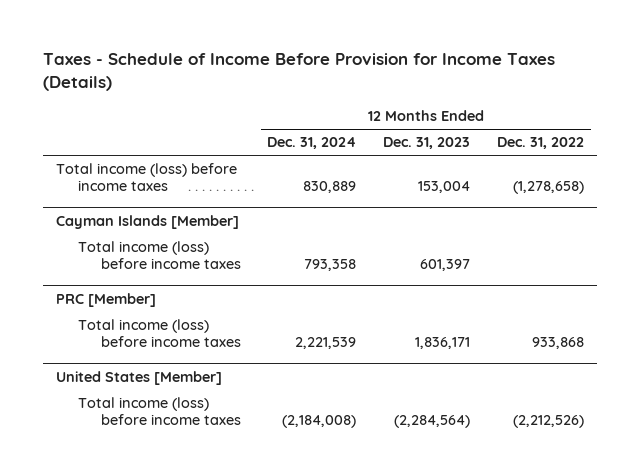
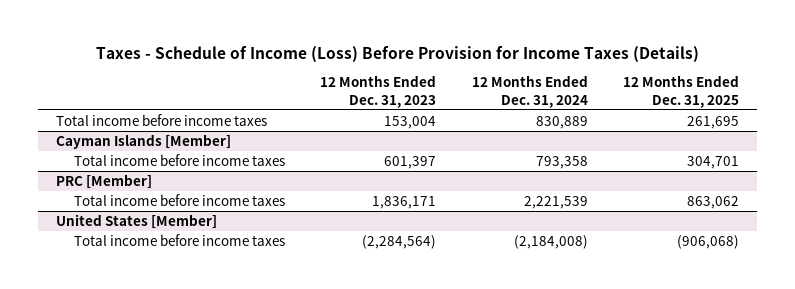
[42,53,555,92] Taxes - Schedule of Income Before Provision for Income Taxes (Details) -> [95,45,699,63] Taxes - Schedule of Income (Loss) Before Provision for Income Taxes (Details)
[496,137,584,150] Dec. 31, 2022 -> none
none -> [623,75,740,108] 12 Months Ended Dec. 31, 2025
[56,163,238,192] Total income (loss) before income taxes -> [56,114,268,127] Total income before income taxes
[78,241,241,270] Total income (loss) before income taxes -> [74,154,286,167] Total income before income taxes
[78,319,241,348] Total income (loss) before income taxes -> [74,194,286,207] Total income before income taxes
[78,397,241,426] Total income (loss) before income taxes -> [74,234,286,247] Total income before income taxes

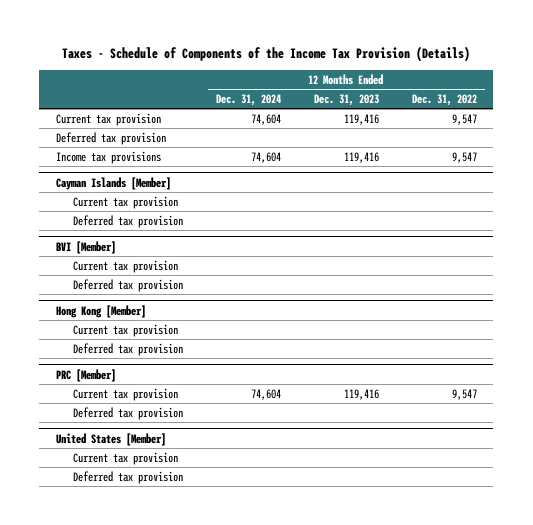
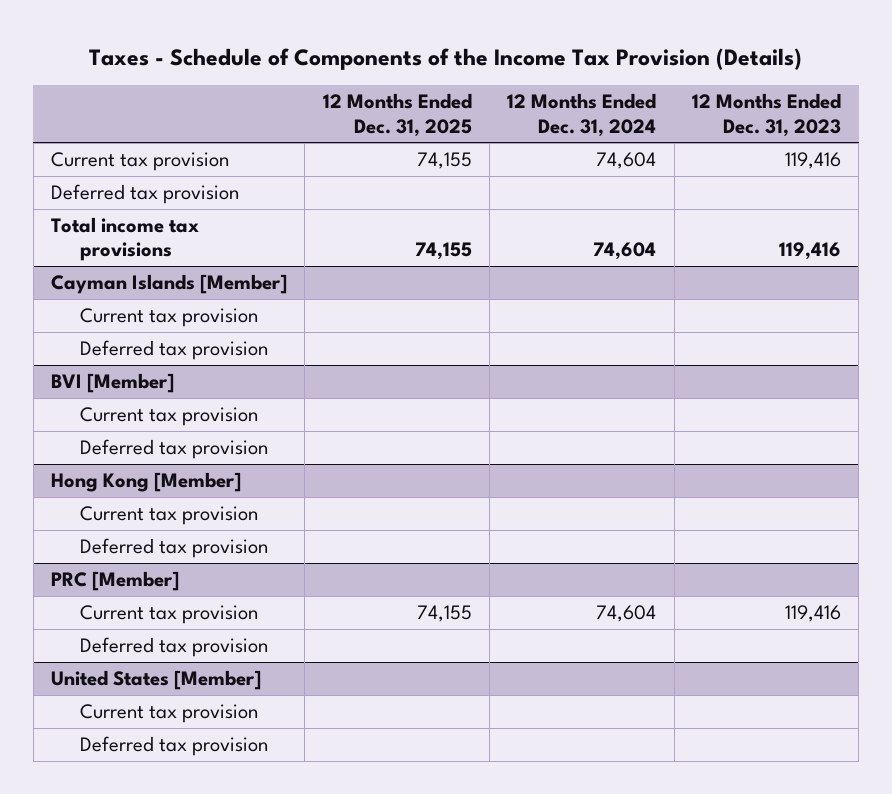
[411,93,477,106] Dec. 31, 2022 -> none
none -> [322,93,472,137] 12 Months Ended Dec. 31, 2025
[55,150,161,164] Income tax provisions -> [51,217,200,262] Total income tax provisions

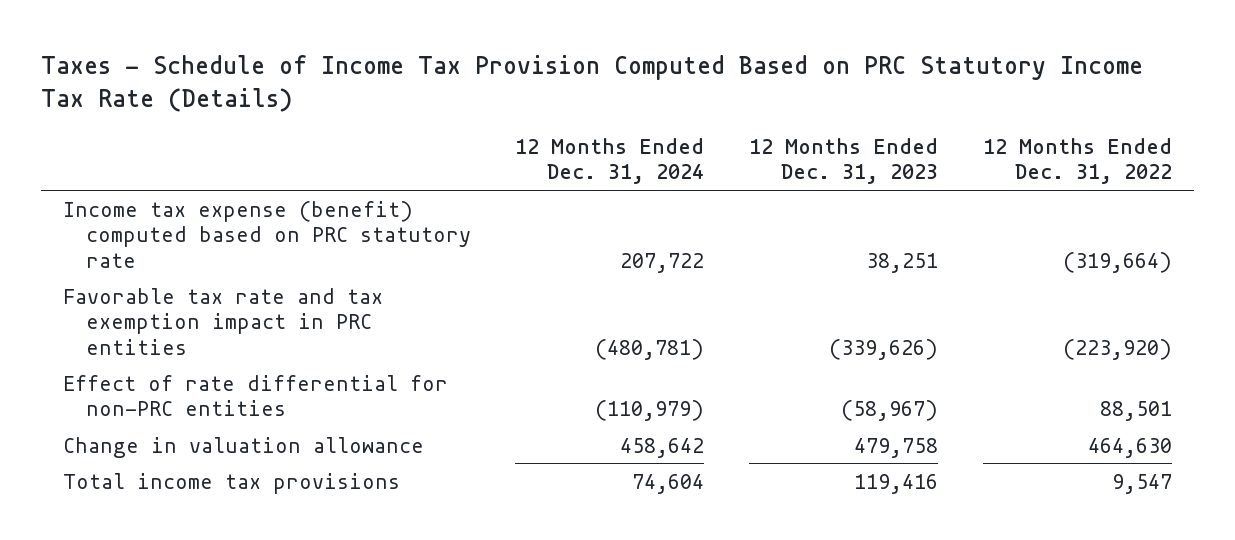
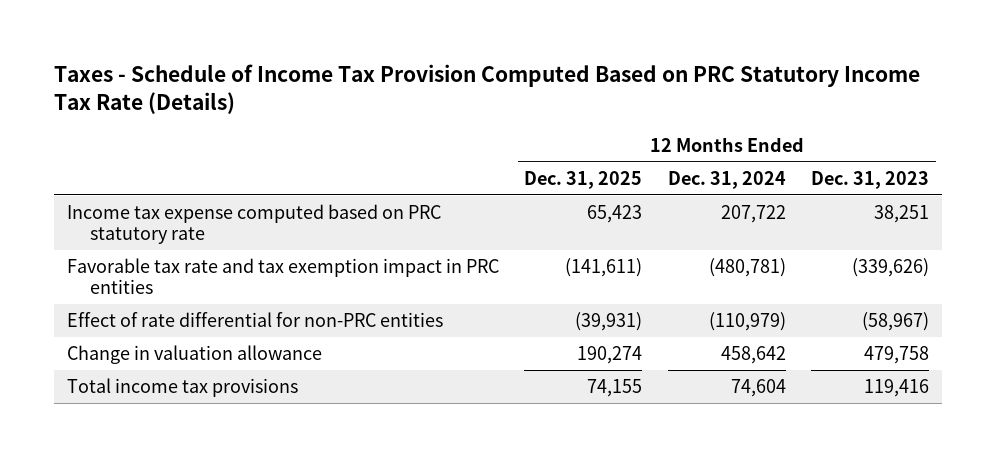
[982,137,1172,185] 12 Months Ended Dec. 31, 2022 -> none
none -> [524,170,643,189] Dec. 31, 2025
[62,200,471,268] Income tax expense (benefit) computed based on PRC statutory rate -> [66,204,441,245] Income tax expense computed based on PRC statutory rate

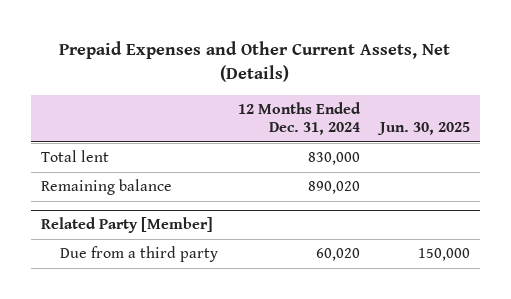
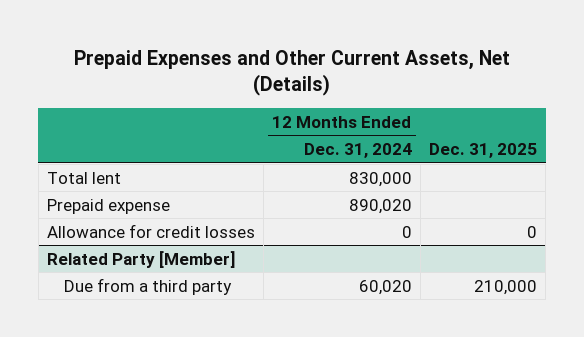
[376,122,470,136] Jun. 30, 2025 -> none
none -> [429,143,538,159] Dec. 31, 2025
[41,179,173,196] Remaining balance -> [47,198,171,214] Prepaid expense
none -> [47,223,256,238] Allowance for credit losses

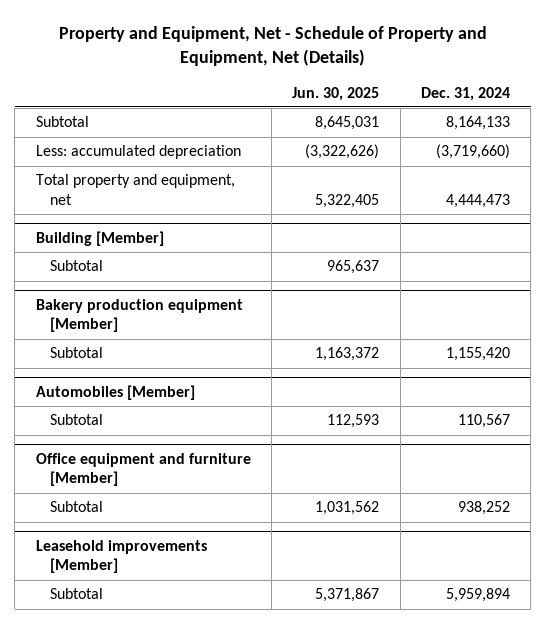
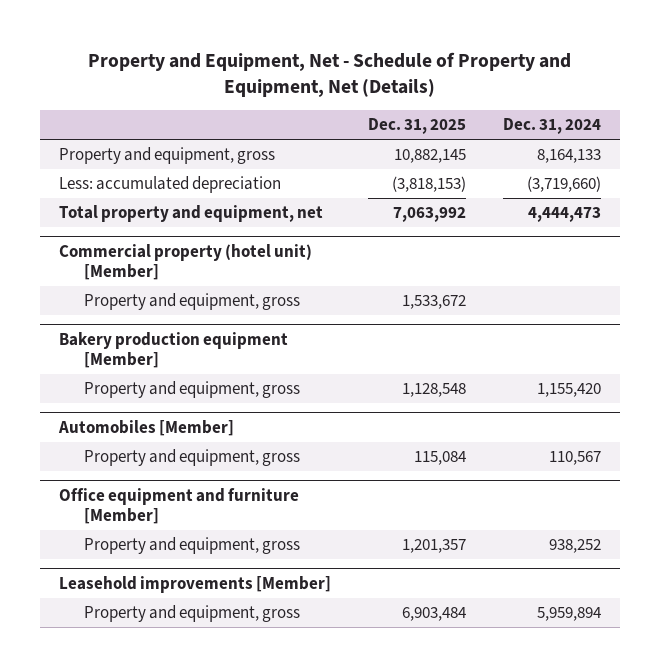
[292,86,380,101] Jun. 30, 2025 -> none
none -> [368,118,467,135] Dec. 31, 2025
[35,116,89,128] Subtotal -> [58,147,275,165] Property and equipment, gross
[35,231,164,247] Building [Member] -> none
none -> [58,244,312,281] Commercial property (hotel unit) [Member]
[49,260,103,272] Subtotal -> [83,293,300,311] Property and equipment, gross
[49,347,103,359] Subtotal -> [83,381,300,399] Property and equipment, gross
[49,414,103,426] Subtotal -> [83,449,300,467] Property and equipment, gross
[49,501,103,513] Subtotal -> [83,537,300,555] Property and equipment, gross
[49,588,103,600] Subtotal -> [83,605,300,623] Property and equipment, gross

